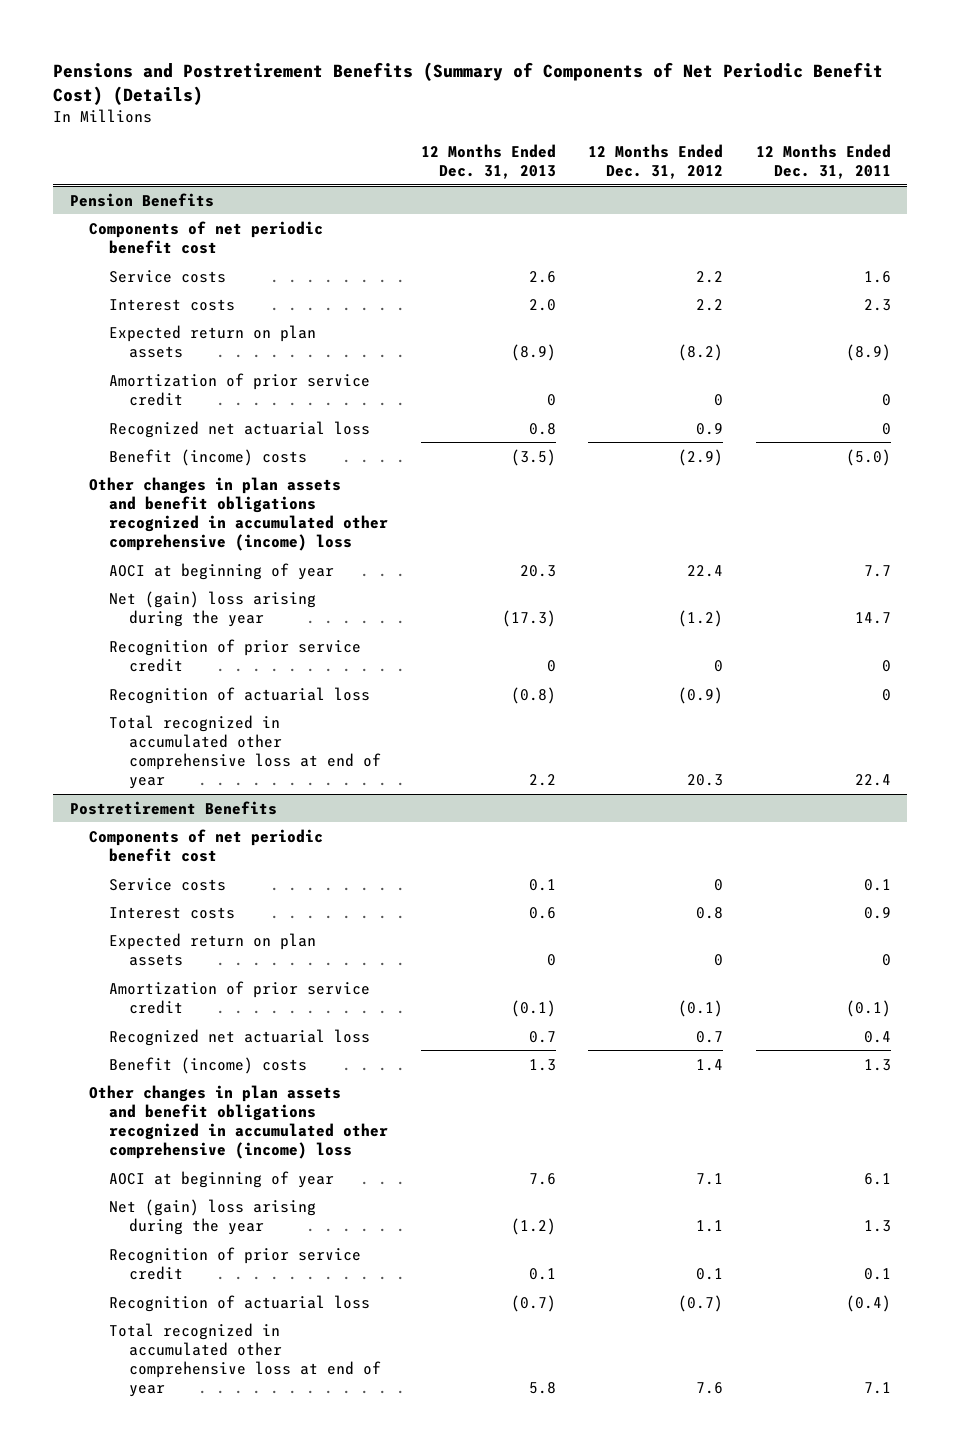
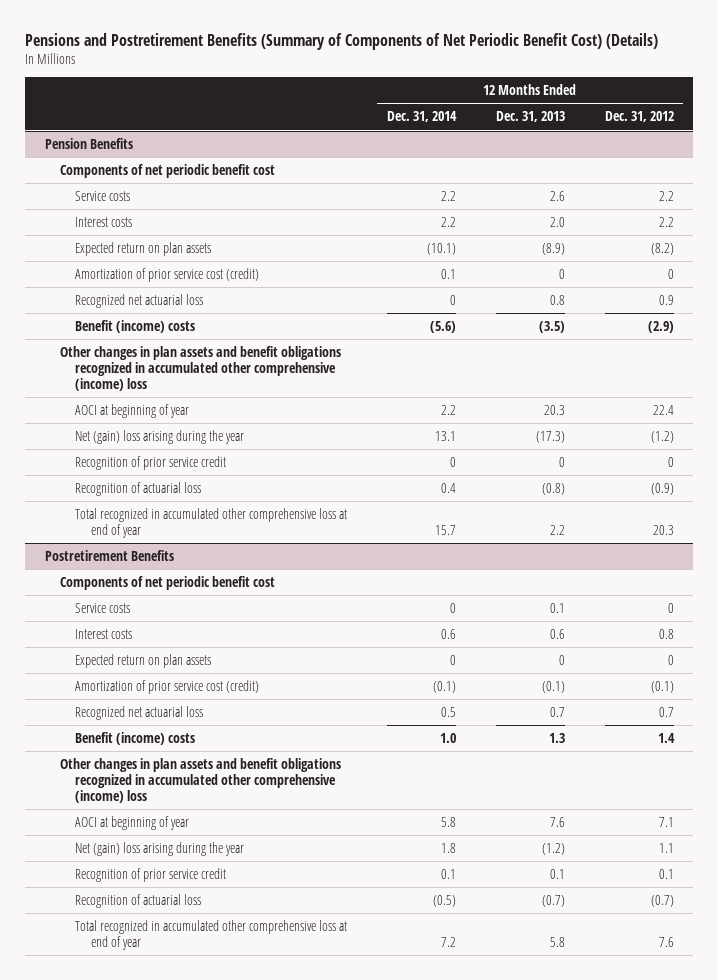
[755,143,891,179] 12 Months Ended Dec. 31, 2011 -> none
none -> [387,111,458,123] Dec. 31, 2014
[109,372,371,406] Amortization of prior service credit -> [75,267,260,282] Amortization of prior service cost (credit)
[109,980,371,1014] Amortization of prior service credit -> [75,679,260,694] Amortization of prior service cost (credit)

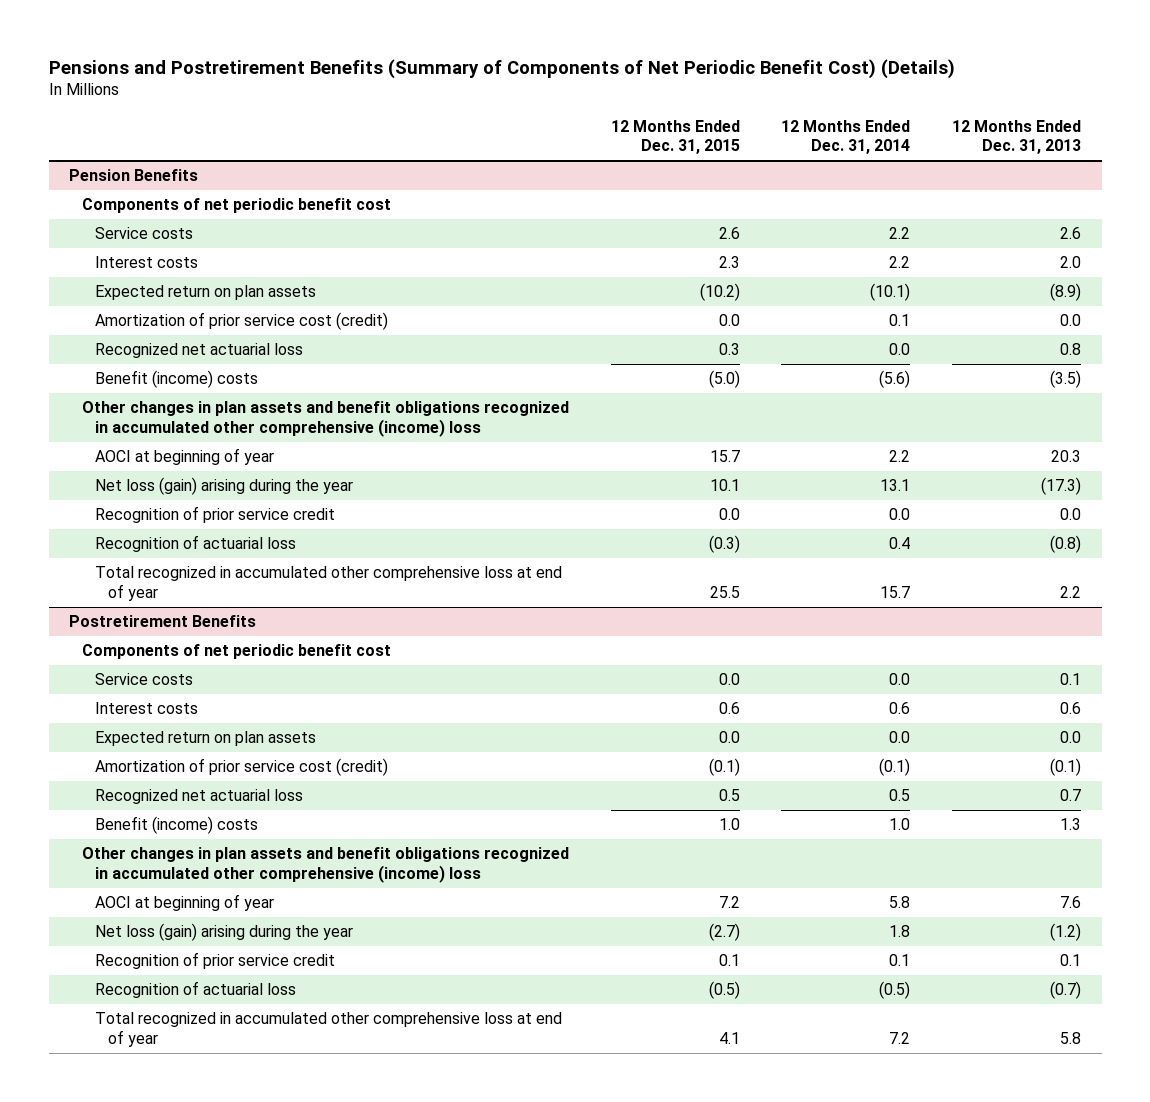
[604,111,674,123] Dec. 31, 2012 -> none
none -> [610,119,740,155] 12 Months Ended Dec. 31, 2015
[558,268,565,279] 0 -> [1059,314,1081,327] 0.0
[450,294,457,305] 0 -> [889,343,911,356] 0.0
[75,429,245,444] Net (gain) loss arising during the year -> [94,477,353,496] Net loss (gain) arising during the year
[450,456,457,467] 0 -> [889,508,911,521] 0.0
[558,456,565,467] 0 -> [1059,508,1081,521] 0.0
[450,602,457,613] 0 -> [889,673,911,686] 0.0
[450,654,457,665] 0 -> [889,731,911,744] 0.0
[558,654,565,665] 0 -> [1059,731,1081,744] 0.0
[75,841,245,856] Net (gain) loss arising during the year -> [94,923,353,942] Net loss (gain) arising during the year

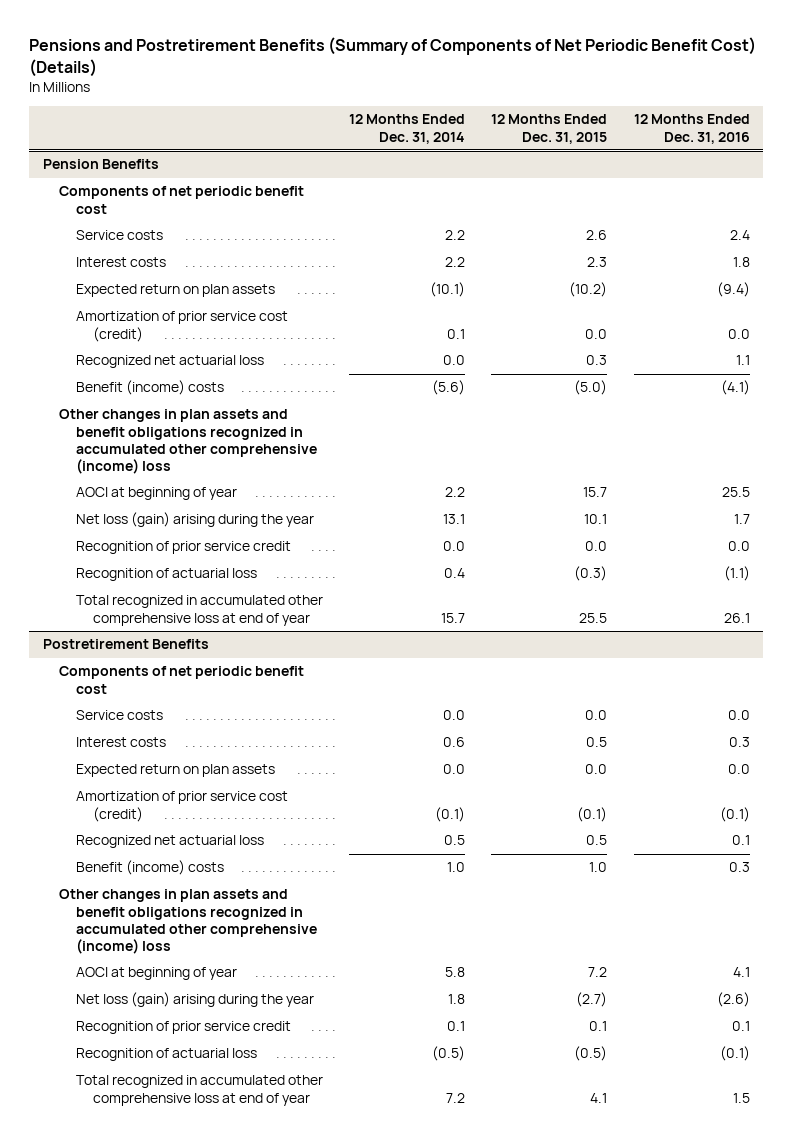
[951,119,1081,155] 12 Months Ended Dec. 31, 2013 -> none
none -> [633,114,750,144] 12 Months Ended Dec. 31, 2016
[718,702,740,715] 0.6 -> [586,737,608,748] 0.5

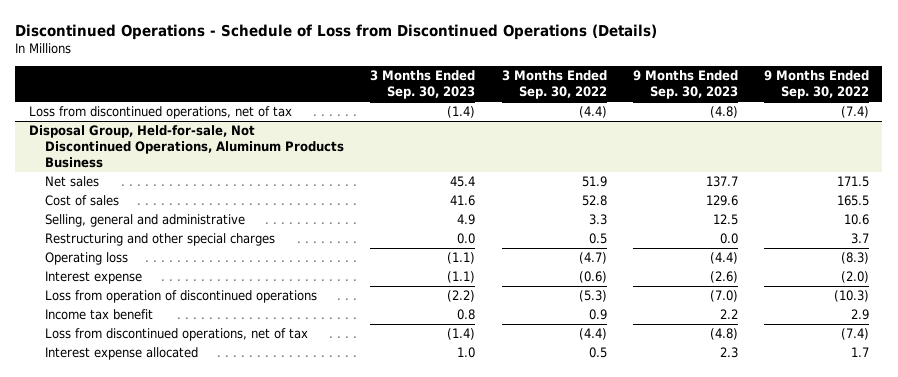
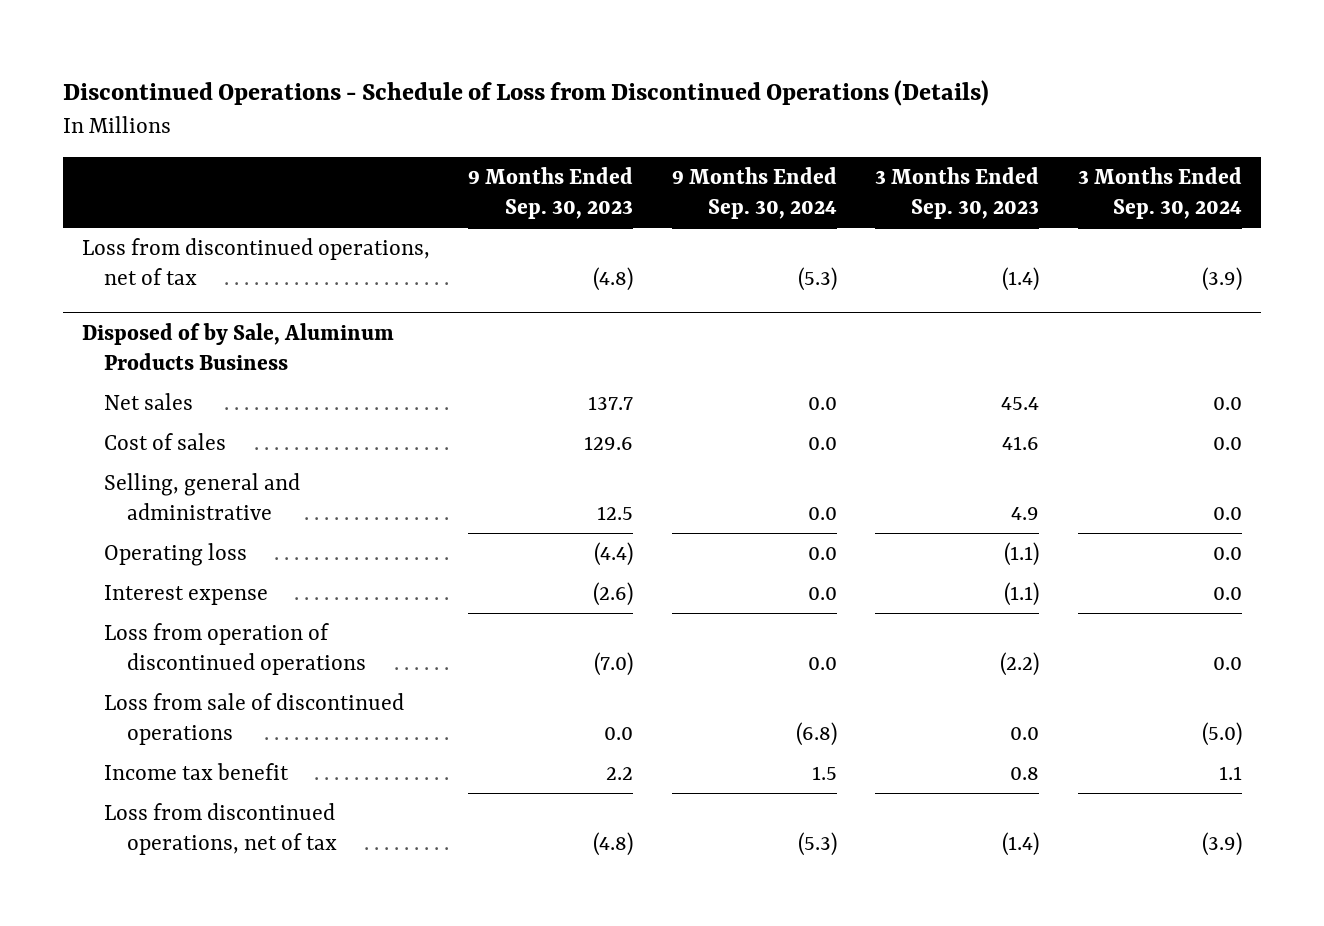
[501,70,607,100] 3 Months Ended Sep. 30, 2022 -> none
[764,70,870,100] 9 Months Ended Sep. 30, 2022 -> none
none -> [671,167,837,220] 9 Months Ended Sep. 30, 2024
none -> [1077,167,1242,220] 3 Months Ended Sep. 30, 2024
[28,125,344,169] Disposal Group, Held-for-sale, Not Discontinued Operations, Aluminum Products Business -> none
none -> [81,322,394,370] Disposed of by Sale, Aluminum Products Business
[44,233,275,247] Restructuring and other special charges -> none
none -> [104,692,405,745] Loss from sale of discontinued operations
[44,347,198,361] Interest expense allocated -> none

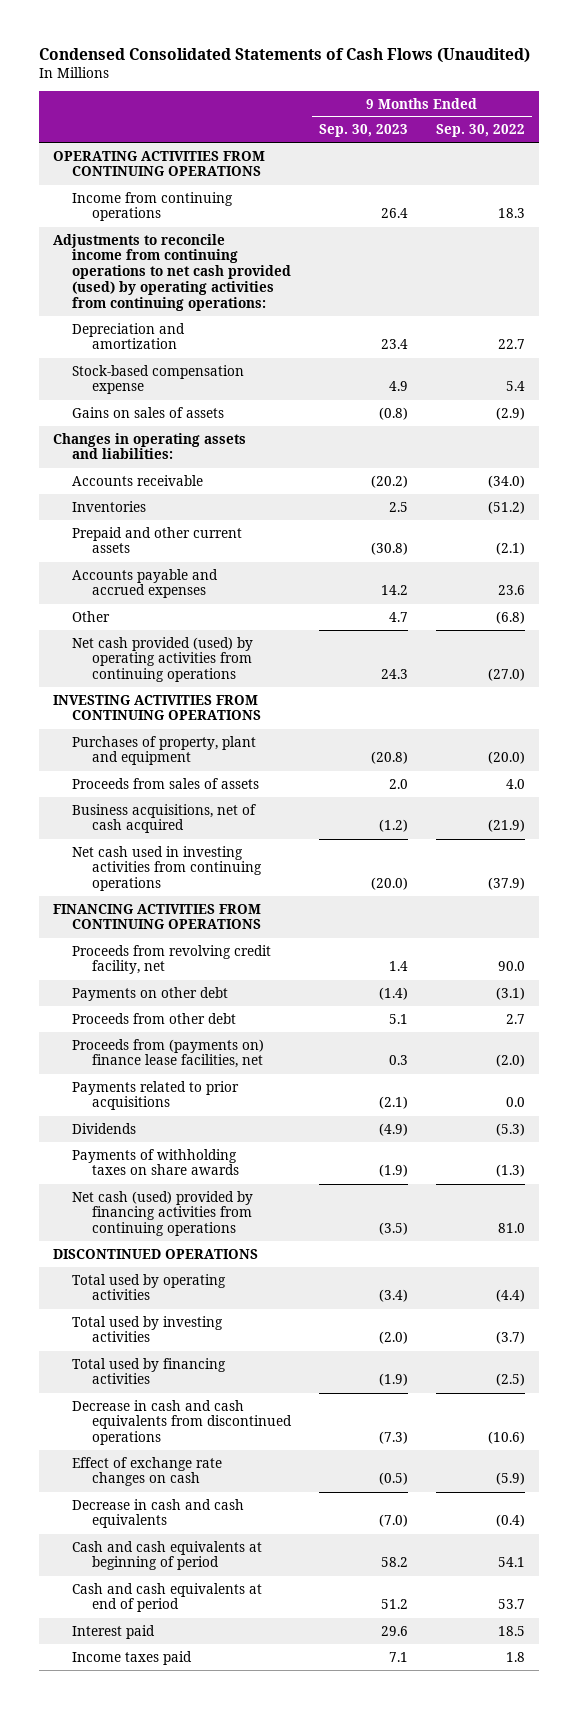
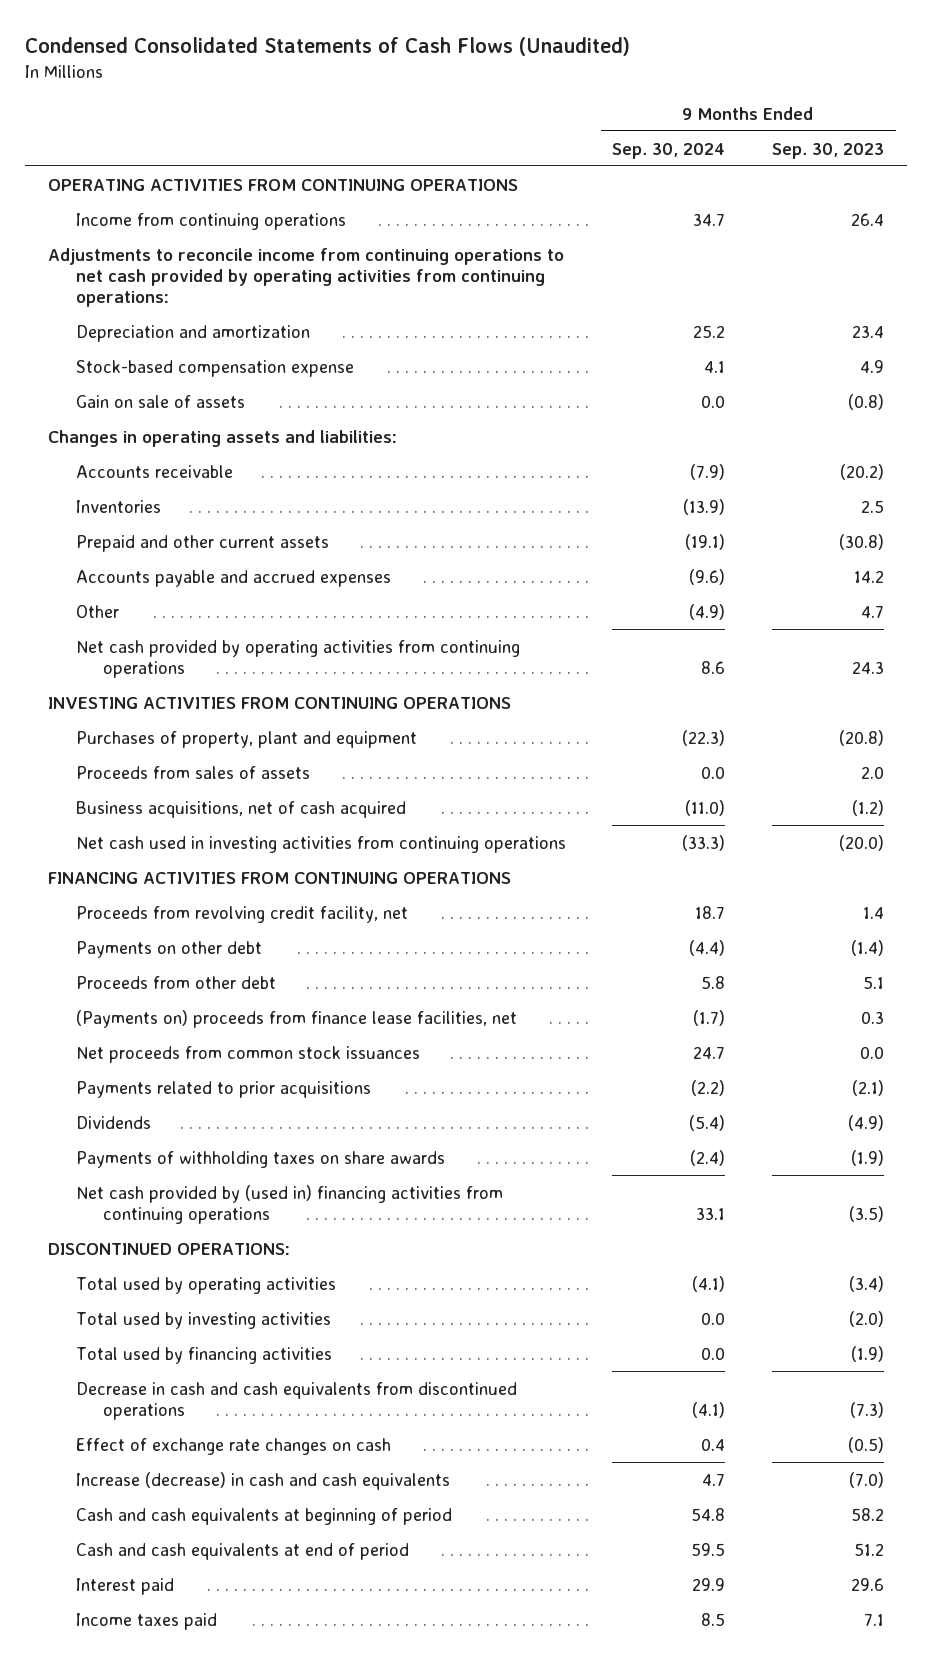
[435,124,525,138] Sep. 30, 2022 -> none
none -> [612,142,726,159] Sep. 30, 2024
[53,233,292,311] Adjustments to reconcile income from continuing operations to net cash provided (used) by operating activities from continuing operations: -> [48,247,565,307] Adjustments to reconcile income from continuing operations to net cash provided by operating activities from continuing operations:
[72,406,225,418] Gains on sales of assets -> [75,394,245,408] Gain on sale of assets
[72,636,254,683] Net cash provided (used) by operating activities from continuing operations -> [75,639,520,678] Net cash provided by operating activities from continuing operations
[72,1038,265,1069] Proceeds from (payments on) finance lease facilities, net -> [75,1009,517,1028] (Payments on) proceeds from finance lease facilities, net
none -> [75,1045,420,1063] Net proceeds from common stock issuances
[72,1190,254,1237] Net cash (used) provided by financing activities from continuing operations -> [75,1184,503,1224] Net cash provided by (used in) financing activities from continuing operations
[53,1248,259,1259] DISCONTINUED OPERATIONS -> [48,1242,291,1255] DISCONTINUED OPERATIONS:
[72,1498,245,1529] Decrease in cash and cash equivalents -> [75,1471,450,1490] Increase (decrease) in cash and cash equivalents

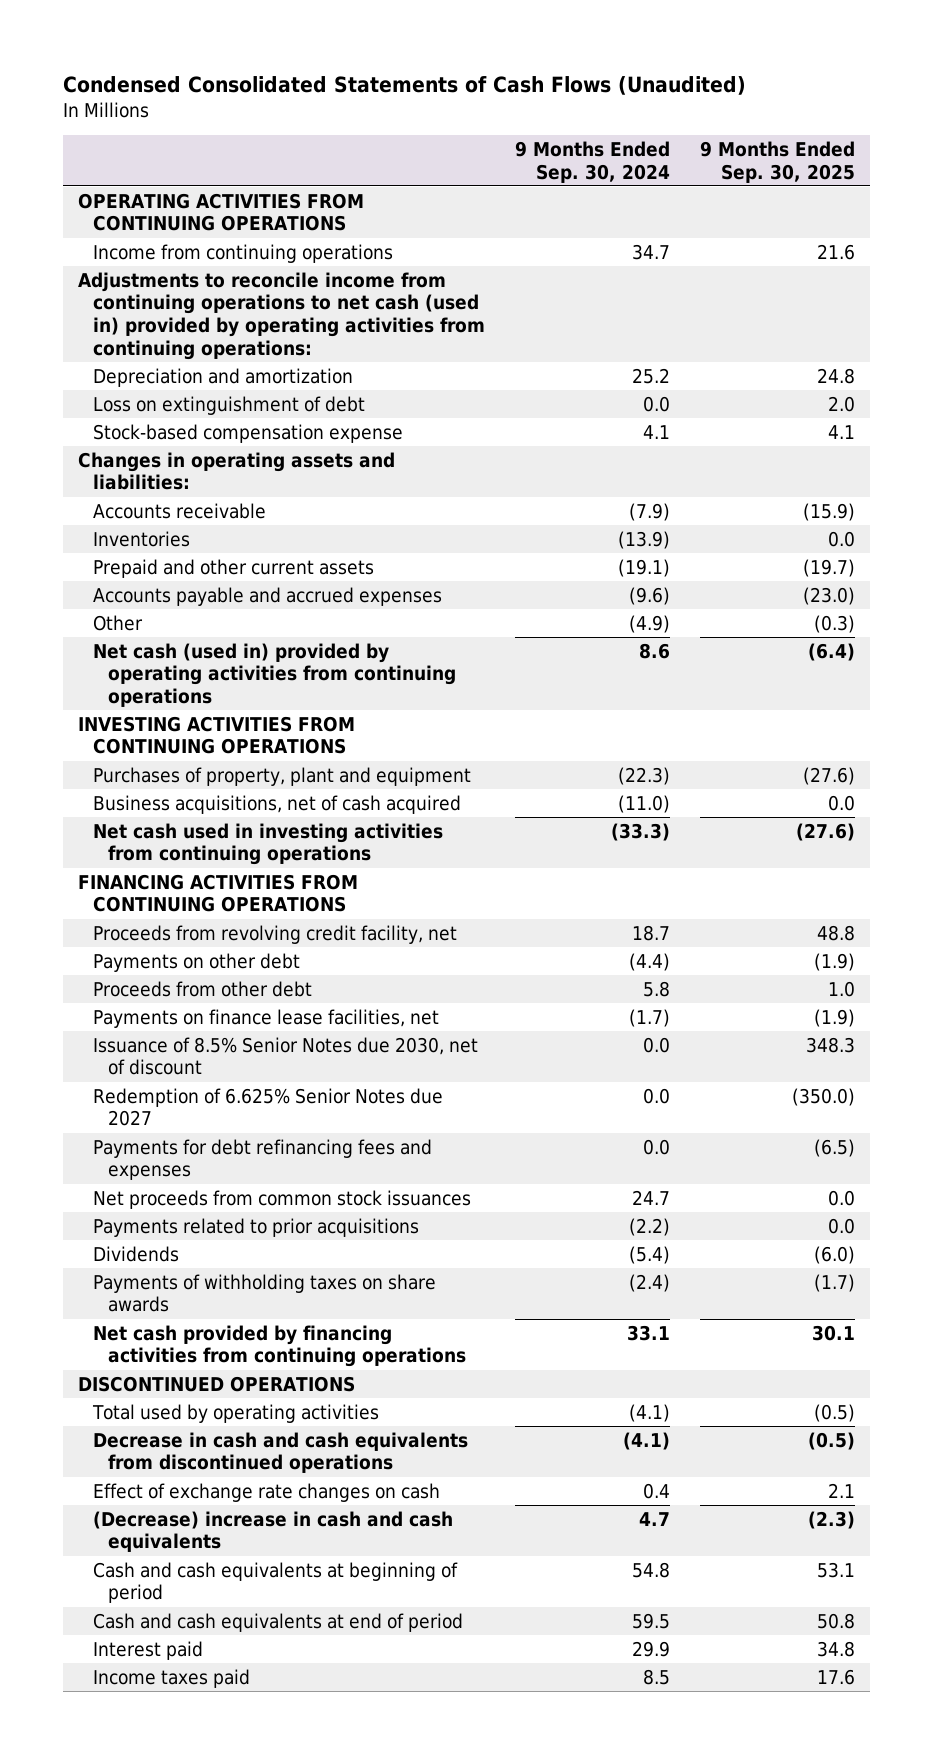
[771,142,884,159] Sep. 30, 2023 -> none
none -> [700,140,856,183] 9 Months Ended Sep. 30, 2025
[48,247,565,307] Adjustments to reconcile income from continuing operations to net cash provided by operating activities from continuing operations: -> [78,271,486,360] Adjustments to reconcile income from continuing operations to net cash (used in) provided by operating activities from continuing operations:
none -> [93,395,366,415] Loss on extinguishment of debt
[75,394,245,408] Gain on sale of assets -> none
[75,639,520,678] Net cash provided by operating activities from continuing operations -> [93,642,457,708] Net cash (used in) provided by operating activities from continuing operations
[75,765,310,779] Proceeds from sales of assets -> none
[75,1009,517,1028] (Payments on) proceeds from finance lease facilities, net -> [93,1008,440,1028] Payments on finance lease facilities, net
none -> [93,1036,479,1076] Issuance of 8.5% Senior Notes due 2030, net of discount
none -> [93,1087,444,1127] Redemption of 6.625% Senior Notes due 2027
none -> [93,1138,433,1181] Payments for debt refinancing fees and expenses
[75,1184,503,1224] Net cash provided by (used in) financing activities from continuing operations -> [93,1324,467,1368] Net cash provided by financing activities from continuing operations
[48,1242,291,1255] DISCONTINUED OPERATIONS: -> [78,1375,356,1392] DISCONTINUED OPERATIONS
[75,1311,331,1329] Total used by investing activities -> none
[75,1346,332,1364] Total used by financing activities -> none
[75,1471,450,1490] Increase (decrease) in cash and cash equivalents -> [93,1510,454,1553] (Decrease) increase in cash and cash equivalents

